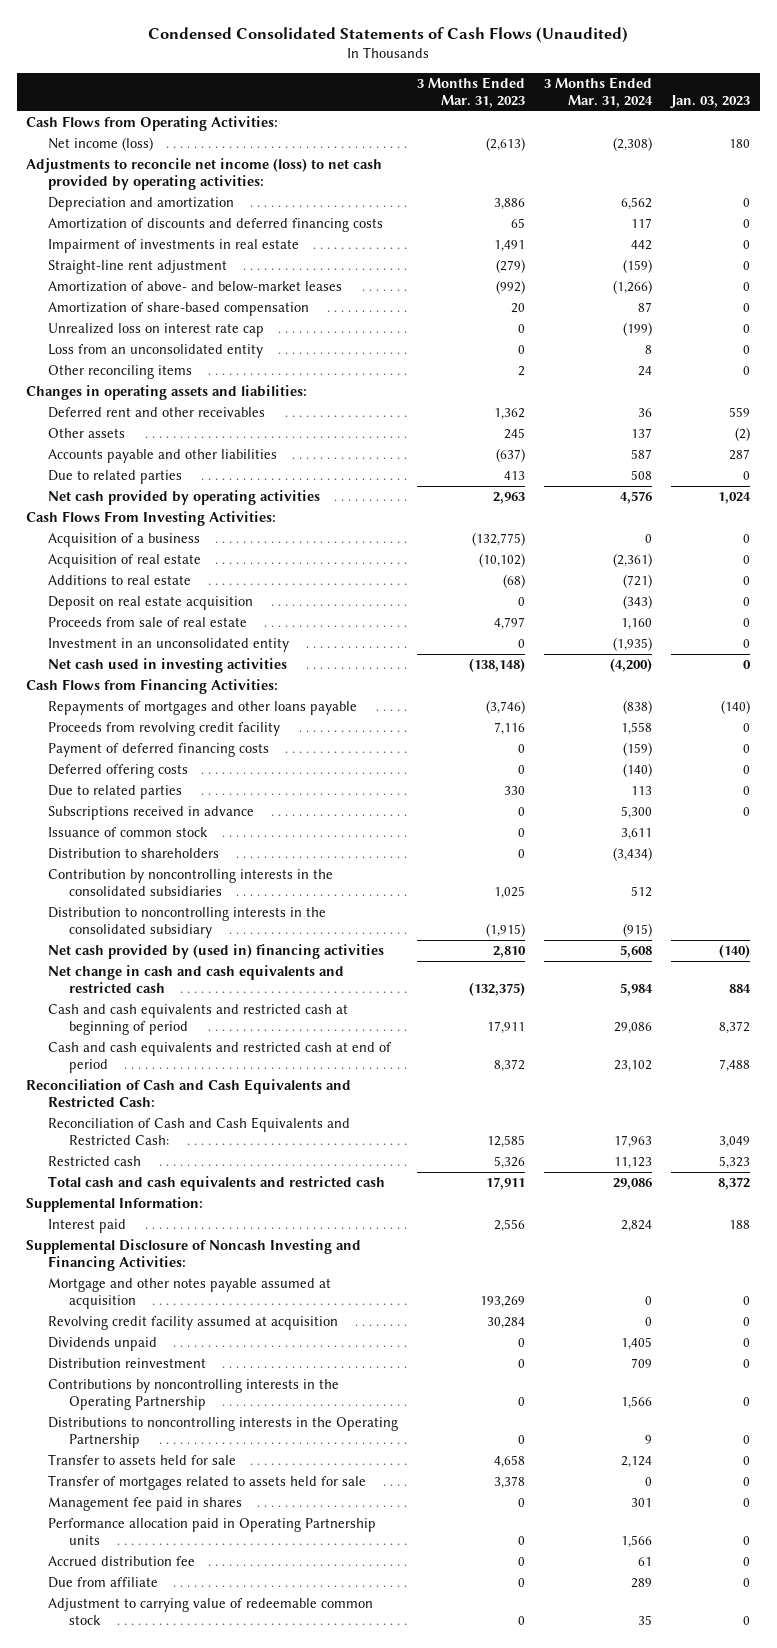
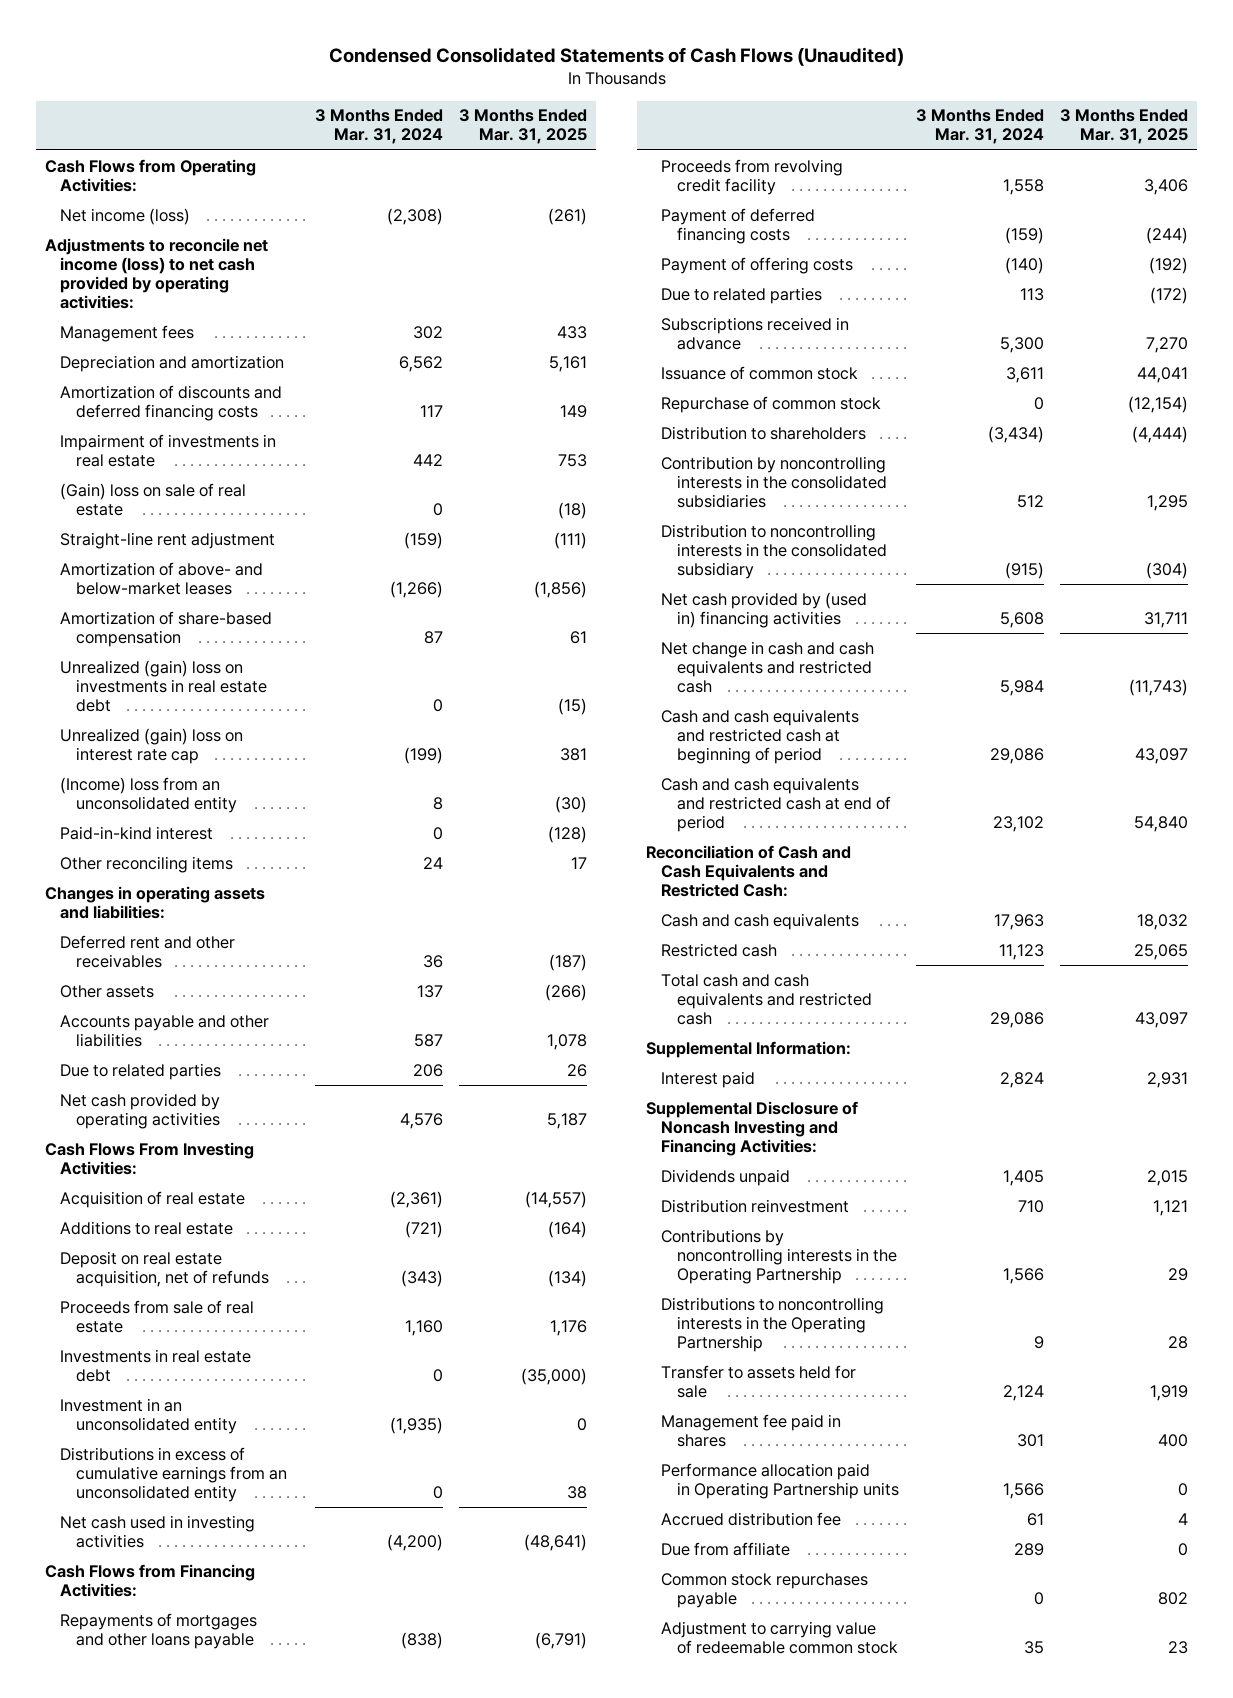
[416,76,525,108] 3 Months Ended Mar. 31, 2023 -> none
[670,94,751,108] Jan. 03, 2023 -> none
none -> [459,109,588,145] 3 Months Ended Mar. 31, 2025
none -> [60,324,195,342] Management fees
none -> [60,482,247,516] (Gain) loss on sale of real estate
none -> [60,659,267,712] Unrealized (gain) loss on investments in real estate debt
[47,323,264,338] Unrealized loss on interest rate cap -> [60,727,244,764] Unrealized (gain) loss on interest rate cap
[47,344,263,359] Loss from an unconsolidated entity -> [60,776,237,813] (Income) loss from an unconsolidated entity
none -> [60,825,214,840] Paid-in-kind interest
[631,470,653,481] 508 -> [412,1063,443,1077] 206
[47,533,200,548] Acquisition of a business -> none
[47,596,253,611] Deposit on real estate acquisition -> [60,1250,269,1287] Deposit on real estate acquisition, net of refunds
none -> [60,1348,252,1382] Investments in real estate debt
none -> [60,1446,287,1502] Distributions in excess of cumulative earnings from an unconsolidated entity
[47,764,188,779] Deferred offering costs -> [661,256,854,274] Payment of offering costs
none -> [661,395,882,413] Repurchase of common stock
[47,1117,350,1146] Reconciliation of Cash and Cash Equivalents and Restricted Cash: -> [661,912,860,930] Cash and cash equivalents
[47,1278,331,1310] Mortgage and other notes payable assumed at acquisition -> none
[47,1316,338,1331] Revolving credit facility assumed at acquisition -> none
[631,1358,653,1369] 709 -> [1017,1199,1044,1213] 710
[47,1475,366,1491] Transfer of mortgages related to assets held for sale -> none
none -> [661,1572,869,1608] Common stock repurchases payable

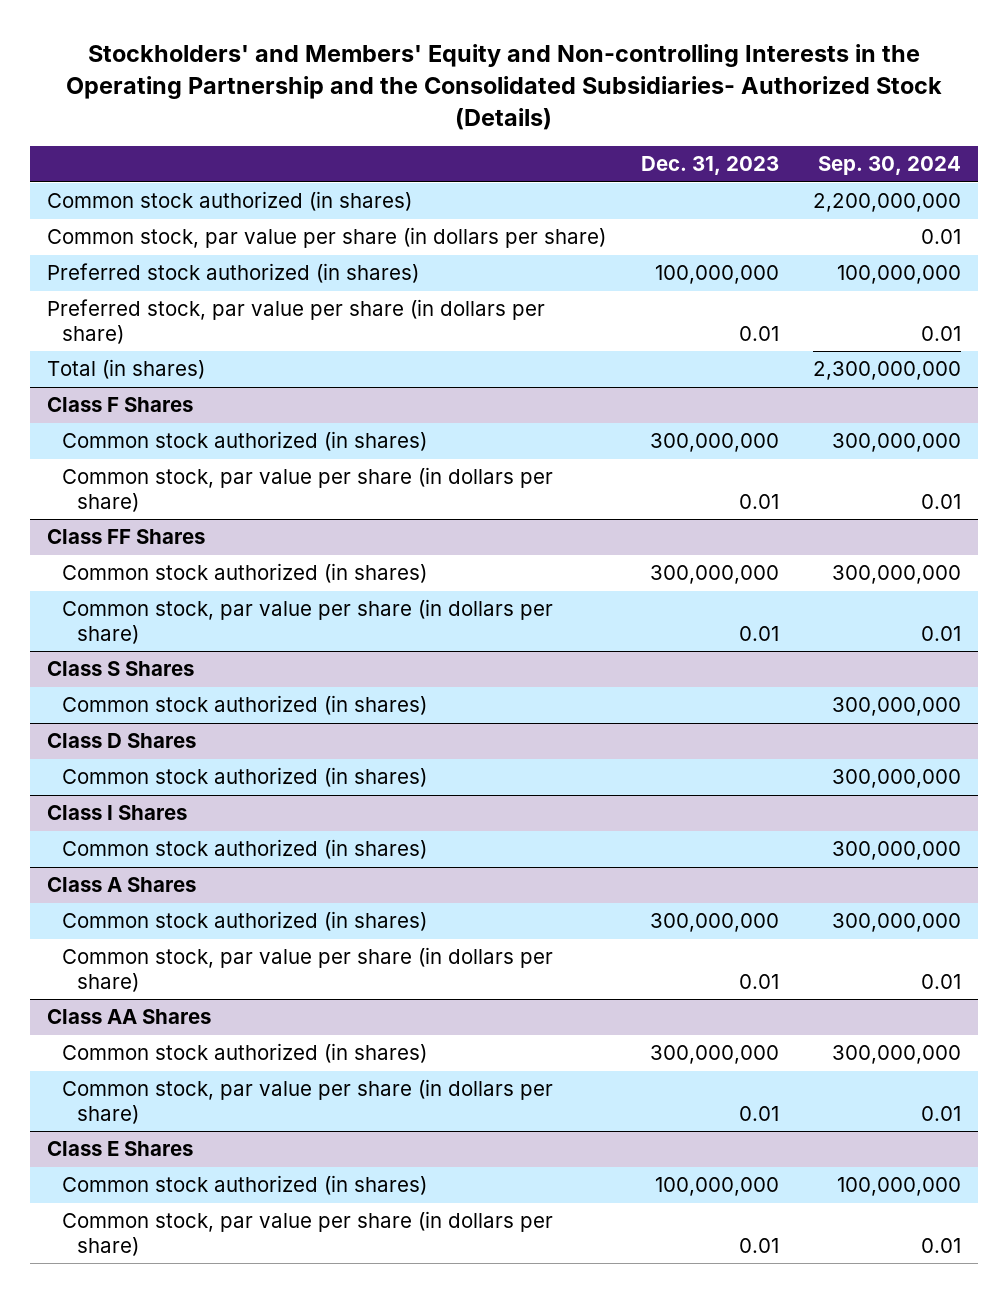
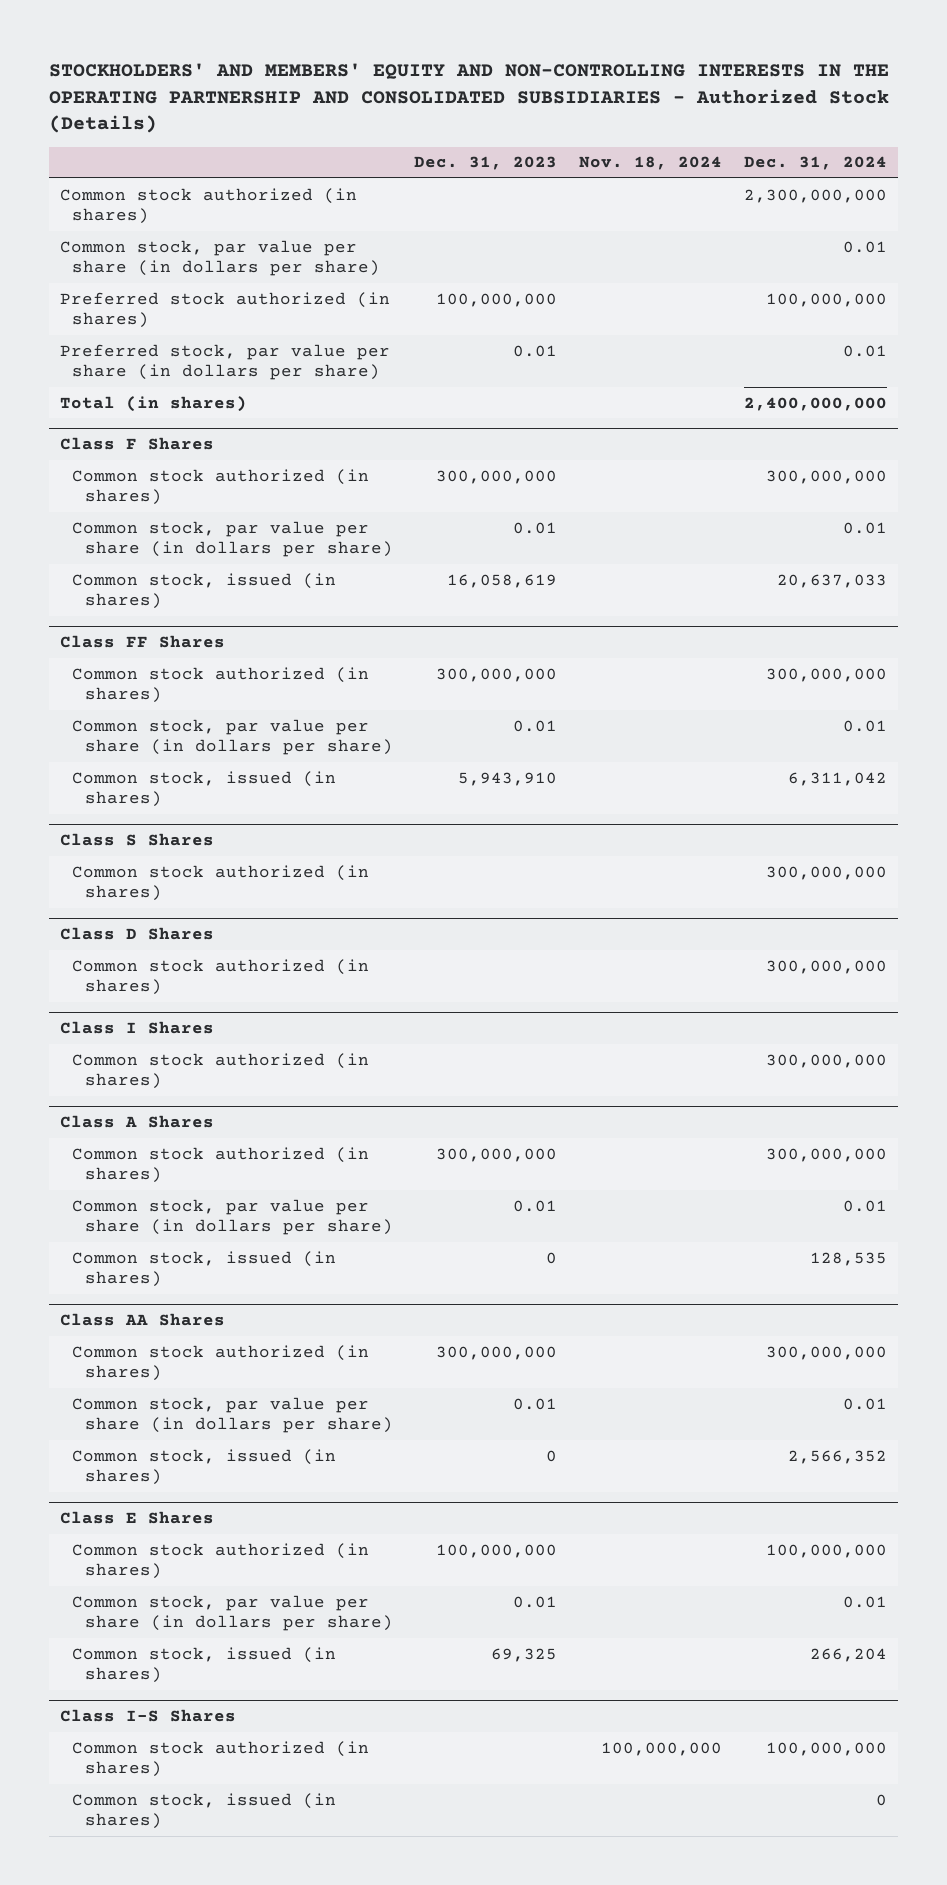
[66,44,943,130] Stockholders' and Members' Equity and Non-controlling Interests in the Operating Partnership and the Consolidated Subsidiaries- Authorized Stock (Details) -> [48,62,889,134] STOCKHOLDERS' AND MEMBERS' EQUITY AND NON-CONTROLLING INTERESTS IN THE OPERATING PARTNERSHIP AND CONSOLIDATED SUBSIDIARIES - Authorized Stock (Details)
[817,156,961,176] Sep. 30, 2024 -> none
none -> [579,156,723,171] Nov. 18, 2024
none -> [743,156,887,171] Dec. 31, 2024
none -> [72,572,337,610] Common stock, issued (in shares)
none -> [72,770,337,808] Common stock, issued (in shares)
none -> [72,1250,337,1288] Common stock, issued (in shares)
none -> [72,1448,337,1486] Common stock, issued (in shares)
none -> [72,1646,337,1684] Common stock, issued (in shares)
none -> [59,1708,236,1722] Class I-S Shares
none -> [72,1740,370,1778] Common stock authorized (in shares)
none -> [72,1792,337,1830] Common stock, issued (in shares)

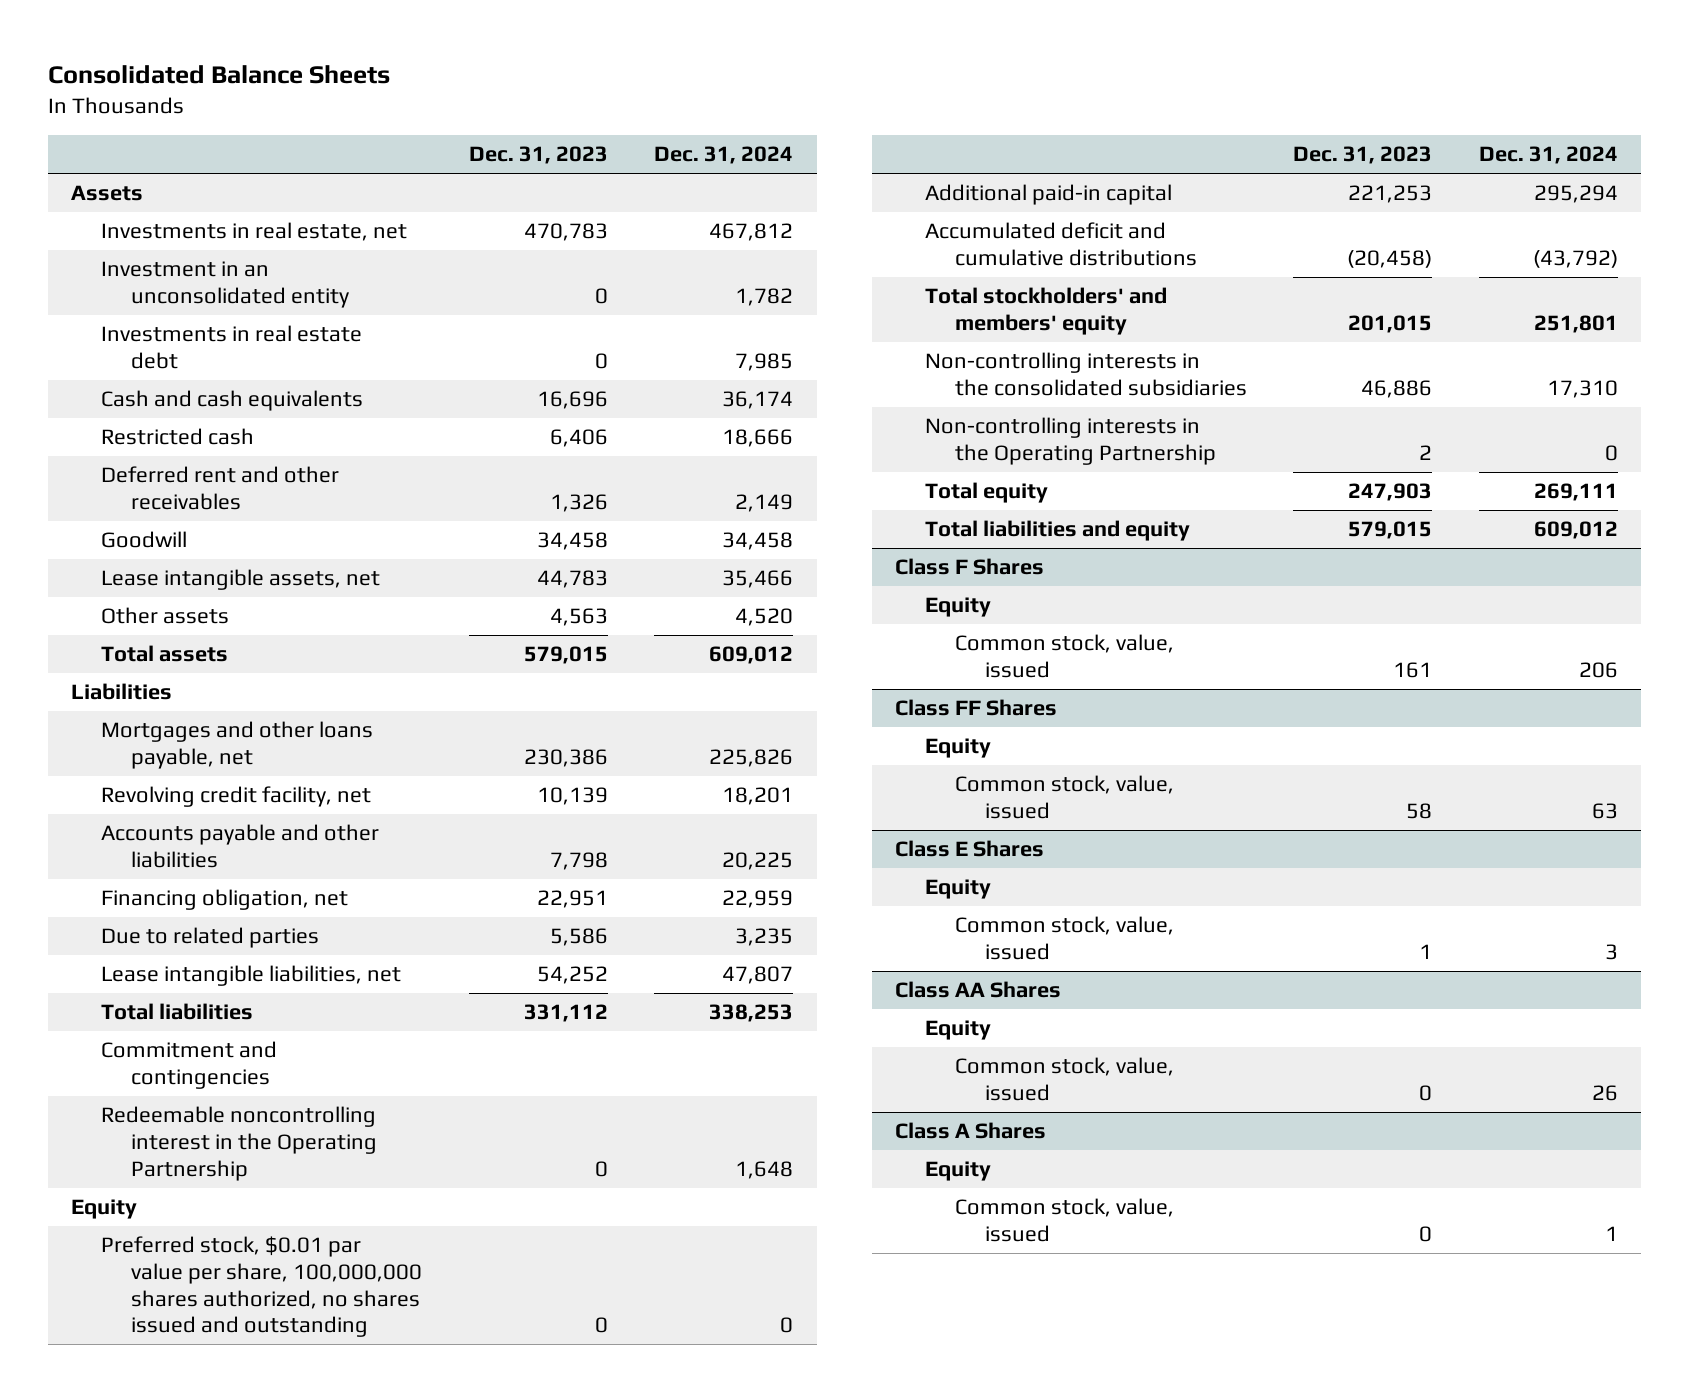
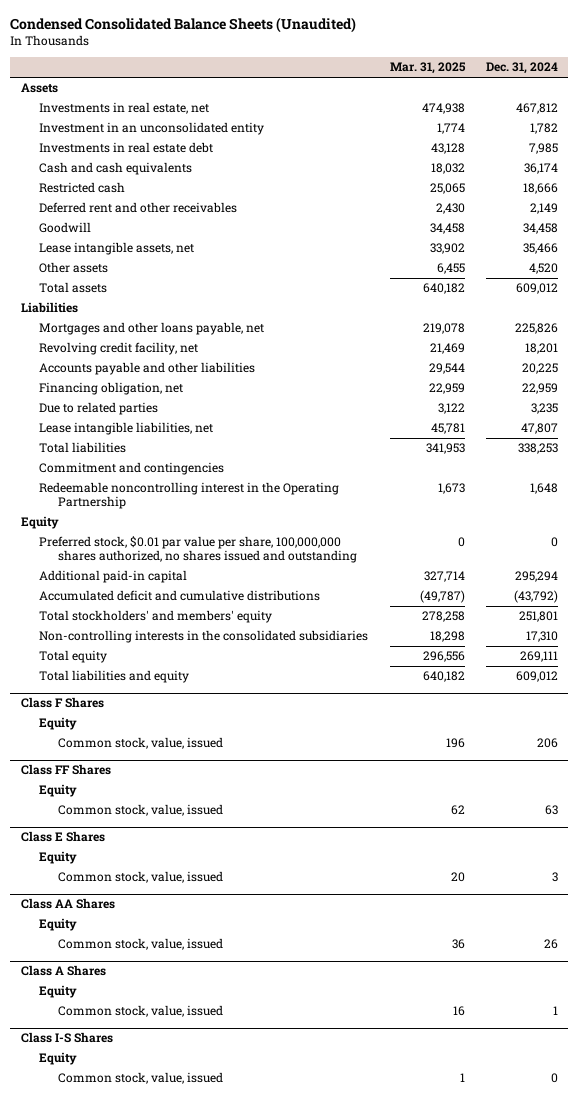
[47,64,390,84] Consolidated Balance Sheets -> [10,17,357,34] Condensed Consolidated Balance Sheets (Unaudited)
[469,146,609,165] Dec. 31, 2023 -> none
none -> [389,62,466,75] Mar. 31, 2025
[925,417,1217,465] Non-controlling interests in the Operating Partnership -> none
none -> [20,1032,113,1044] Class I-S Shares
none -> [39,1052,78,1066] Equity
none -> [57,1072,223,1085] Common stock, value, issued

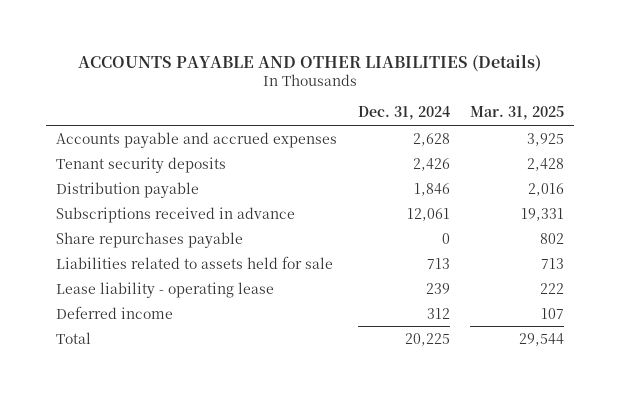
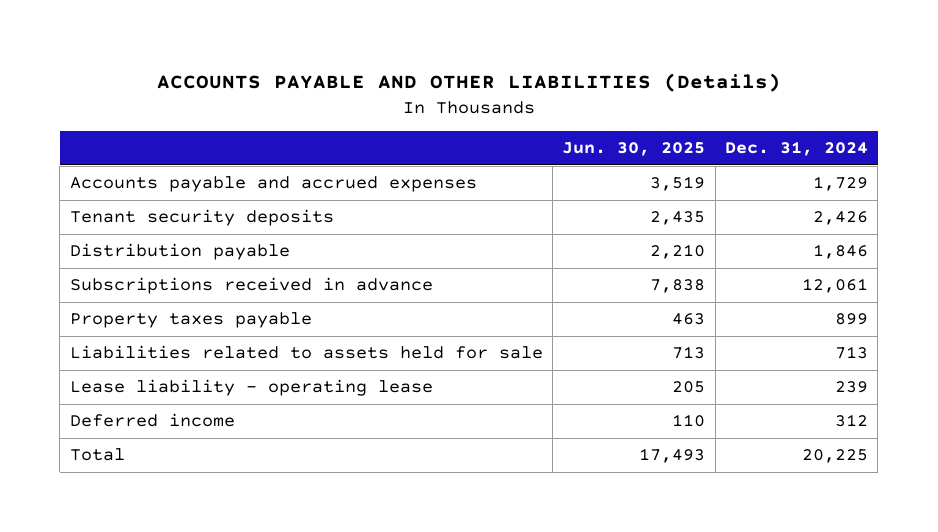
[469,106,564,121] Mar. 31, 2025 -> none
none -> [562,142,706,157] Jun. 30, 2025
[412,132,450,146] 2,628 -> [813,176,869,192] 1,729
[56,231,244,248] Share repurchases payable -> none
none -> [69,312,312,329] Property taxes payable

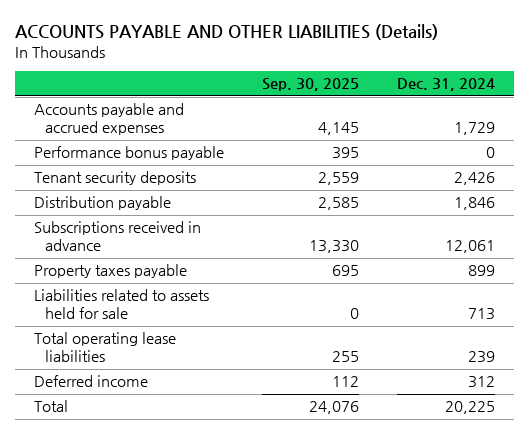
[562,142,706,157] Jun. 30, 2025 -> none
none -> [261,78,359,92] Sep. 30, 2025
none -> [33,146,224,161] Performance bonus payable
[69,379,433,397] Lease liability - operating lease -> [33,332,176,363] Total operating lease liabilities

